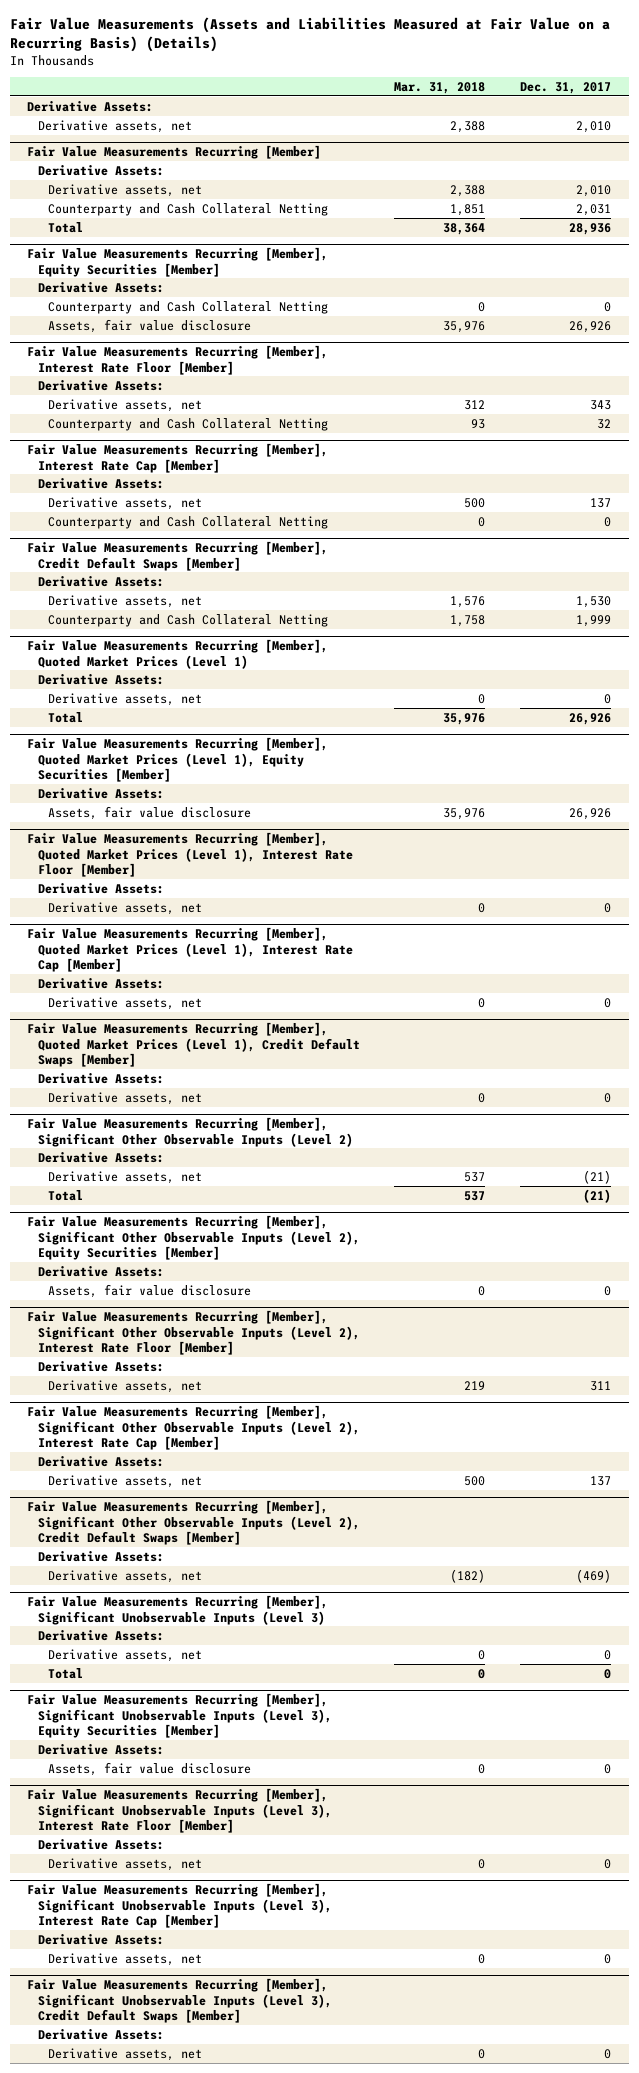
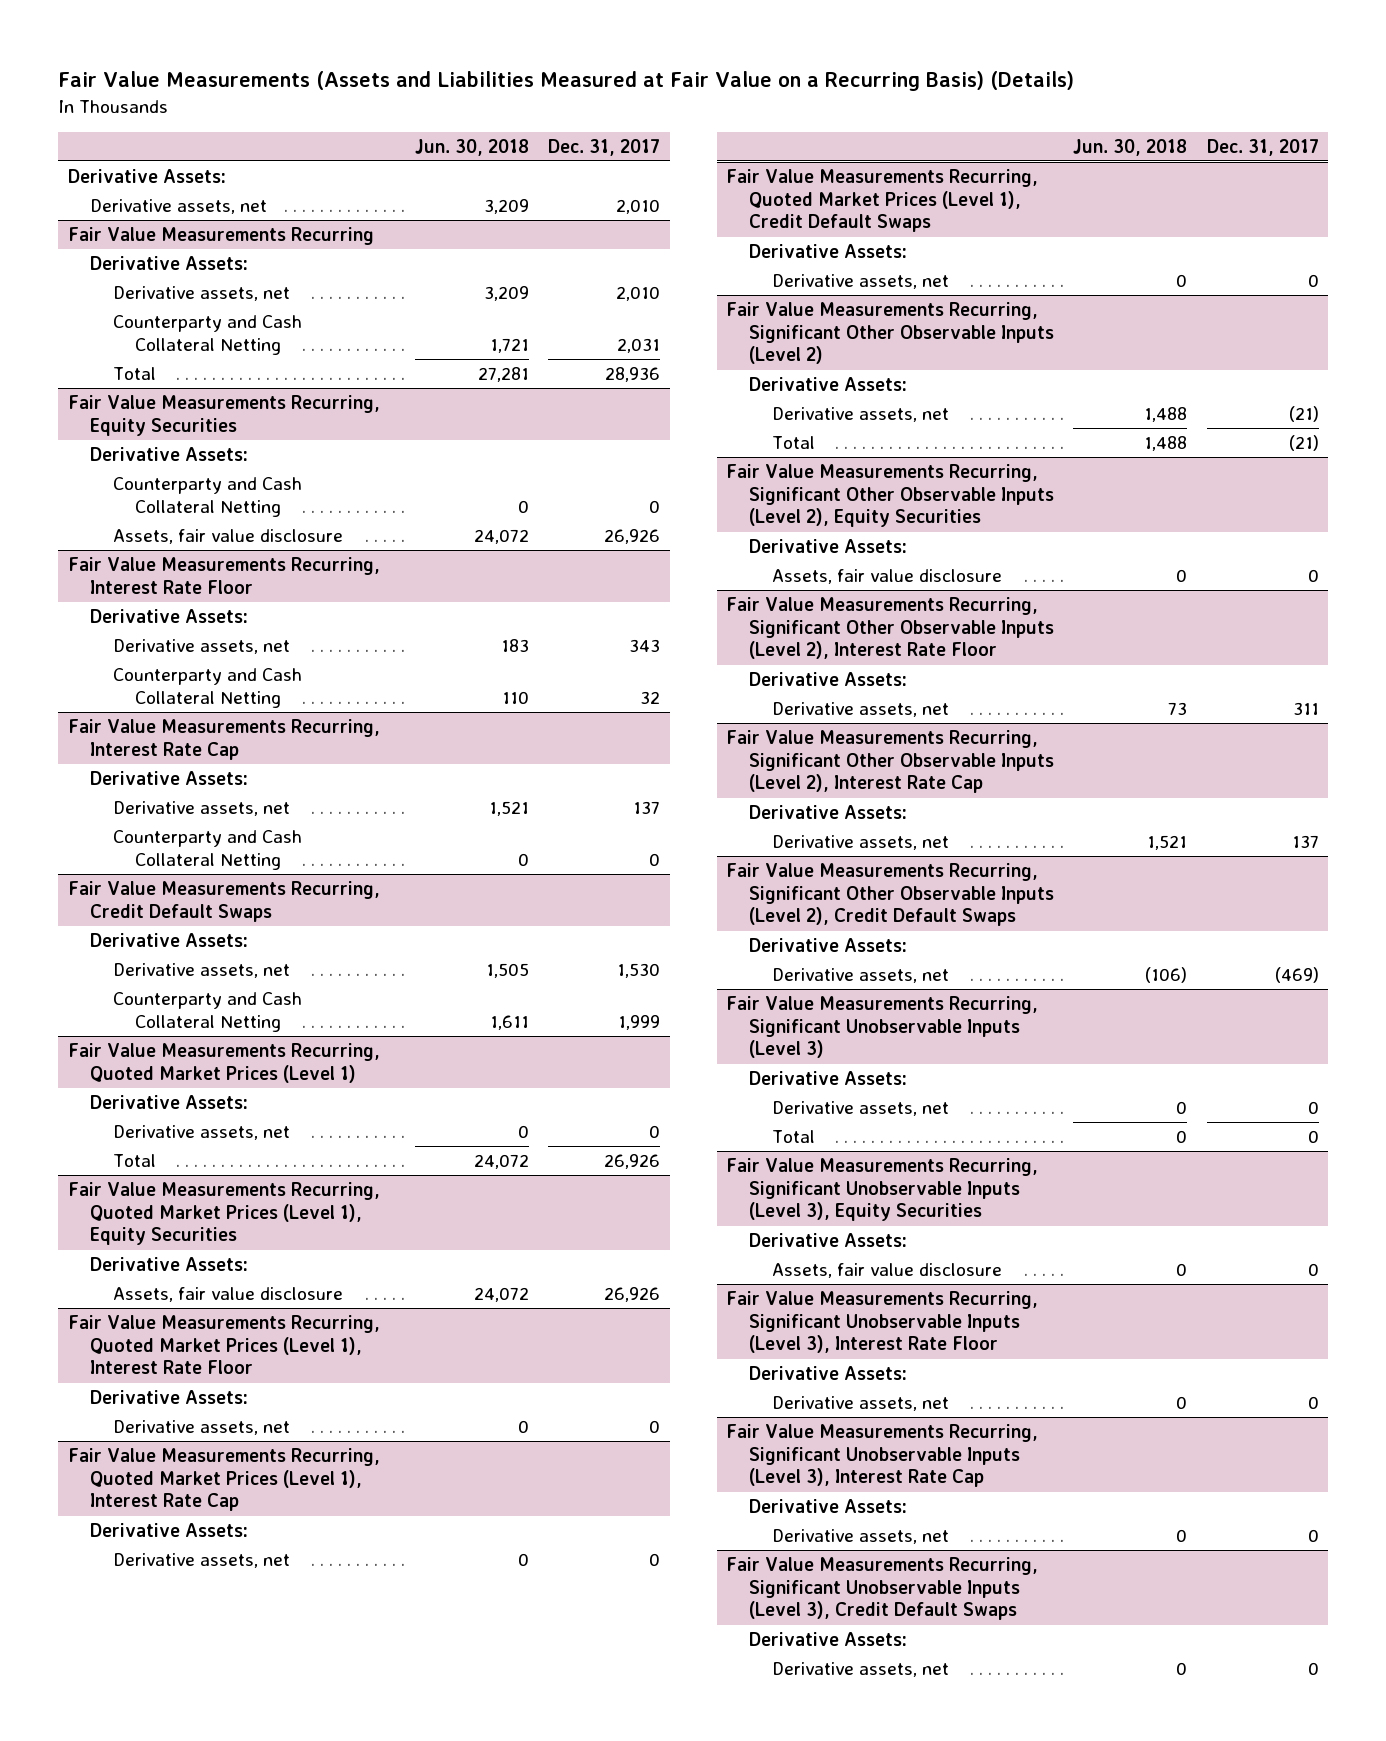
[394,81,486,94] Mar. 31, 2018 -> none
none -> [414,138,529,156] Jun. 30, 2018
[27,145,322,160] Fair Value Measurements Recurring [Member] -> [67,227,374,246] Fair Value Measurements Recurring
[27,247,329,277] Fair Value Measurements Recurring [Member], Equity Securities [Member] -> [67,395,380,436] Fair Value Measurements Recurring, Equity Securities
[27,345,329,375] Fair Value Measurements Recurring [Member], Interest Rate Floor [Member] -> [67,557,380,594] Fair Value Measurements Recurring, Interest Rate Floor
[27,443,329,473] Fair Value Measurements Recurring [Member], Interest Rate Cap [Member] -> [67,719,380,760] Fair Value Measurements Recurring, Interest Rate Cap
[27,541,329,571] Fair Value Measurements Recurring [Member], Credit Default Swaps [Member] -> [67,881,380,922] Fair Value Measurements Recurring, Credit Default Swaps
[27,639,329,669] Fair Value Measurements Recurring [Member], Quoted Market Prices (Level 1) -> [67,1043,380,1083] Fair Value Measurements Recurring, Quoted Market Prices (Level 1)
[27,737,329,782] Fair Value Measurements Recurring [Member], Quoted Market Prices (Level 1), Equity Securities [Member] -> [67,1182,380,1246] Fair Value Measurements Recurring, Quoted Market Prices (Level 1), Equity Securities
[27,832,353,877] Fair Value Measurements Recurring [Member], Quoted Market Prices (Level 1), Interest Rate Floor [Member] -> [67,1315,380,1375] Fair Value Measurements Recurring, Quoted Market Prices (Level 1), Interest Rate Floor
[27,927,353,972] Fair Value Measurements Recurring [Member], Quoted Market Prices (Level 1), Interest Rate Cap [Member] -> [67,1448,380,1512] Fair Value Measurements Recurring, Quoted Market Prices (Level 1), Interest Rate Cap
[27,1022,360,1067] Fair Value Measurements Recurring [Member], Quoted Market Prices (Level 1), Credit Default Swaps [Member] -> [726,169,1039,233] Fair Value Measurements Recurring, Quoted Market Prices (Level 1), Credit Default Swaps
[27,1117,353,1147] Fair Value Measurements Recurring [Member], Significant Other Observable Inputs (Level 2) -> [726,302,1055,365] Fair Value Measurements Recurring, Significant Other Observable Inputs (Level 2)
[27,1215,360,1260] Fair Value Measurements Recurring [Member], Significant Other Observable Inputs (Level 2), Equity Securities [Member] -> [726,464,1055,528] Fair Value Measurements Recurring, Significant Other Observable Inputs (Level 2), Equity Securities
[27,1310,360,1355] Fair Value Measurements Recurring [Member], Significant Other Observable Inputs (Level 2), Interest Rate Floor [Member] -> [726,597,1055,660] Fair Value Measurements Recurring, Significant Other Observable Inputs (Level 2), Interest Rate Floor
[27,1405,360,1450] Fair Value Measurements Recurring [Member], Significant Other Observable Inputs (Level 2), Interest Rate Cap [Member] -> [726,730,1055,794] Fair Value Measurements Recurring, Significant Other Observable Inputs (Level 2), Interest Rate Cap
[27,1500,360,1545] Fair Value Measurements Recurring [Member], Significant Other Observable Inputs (Level 2), Credit Default Swaps [Member] -> [726,863,1055,927] Fair Value Measurements Recurring, Significant Other Observable Inputs (Level 2), Credit Default Swaps
[27,1595,329,1625] Fair Value Measurements Recurring [Member], Significant Unobservable Inputs (Level 3) -> [726,996,1039,1059] Fair Value Measurements Recurring, Significant Unobservable Inputs (Level 3)
[27,1693,332,1738] Fair Value Measurements Recurring [Member], Significant Unobservable Inputs (Level 3), Equity Securities [Member] -> [726,1158,1039,1222] Fair Value Measurements Recurring, Significant Unobservable Inputs (Level 3), Equity Securities
[27,1788,332,1833] Fair Value Measurements Recurring [Member], Significant Unobservable Inputs (Level 3), Interest Rate Floor [Member] -> [726,1291,1039,1354] Fair Value Measurements Recurring, Significant Unobservable Inputs (Level 3), Interest Rate Floor
[27,1883,332,1928] Fair Value Measurements Recurring [Member], Significant Unobservable Inputs (Level 3), Interest Rate Cap [Member] -> [726,1424,1039,1488] Fair Value Measurements Recurring, Significant Unobservable Inputs (Level 3), Interest Rate Cap
[27,1978,332,2023] Fair Value Measurements Recurring [Member], Significant Unobservable Inputs (Level 3), Credit Default Swaps [Member] -> [726,1557,1039,1621] Fair Value Measurements Recurring, Significant Unobservable Inputs (Level 3), Credit Default Swaps

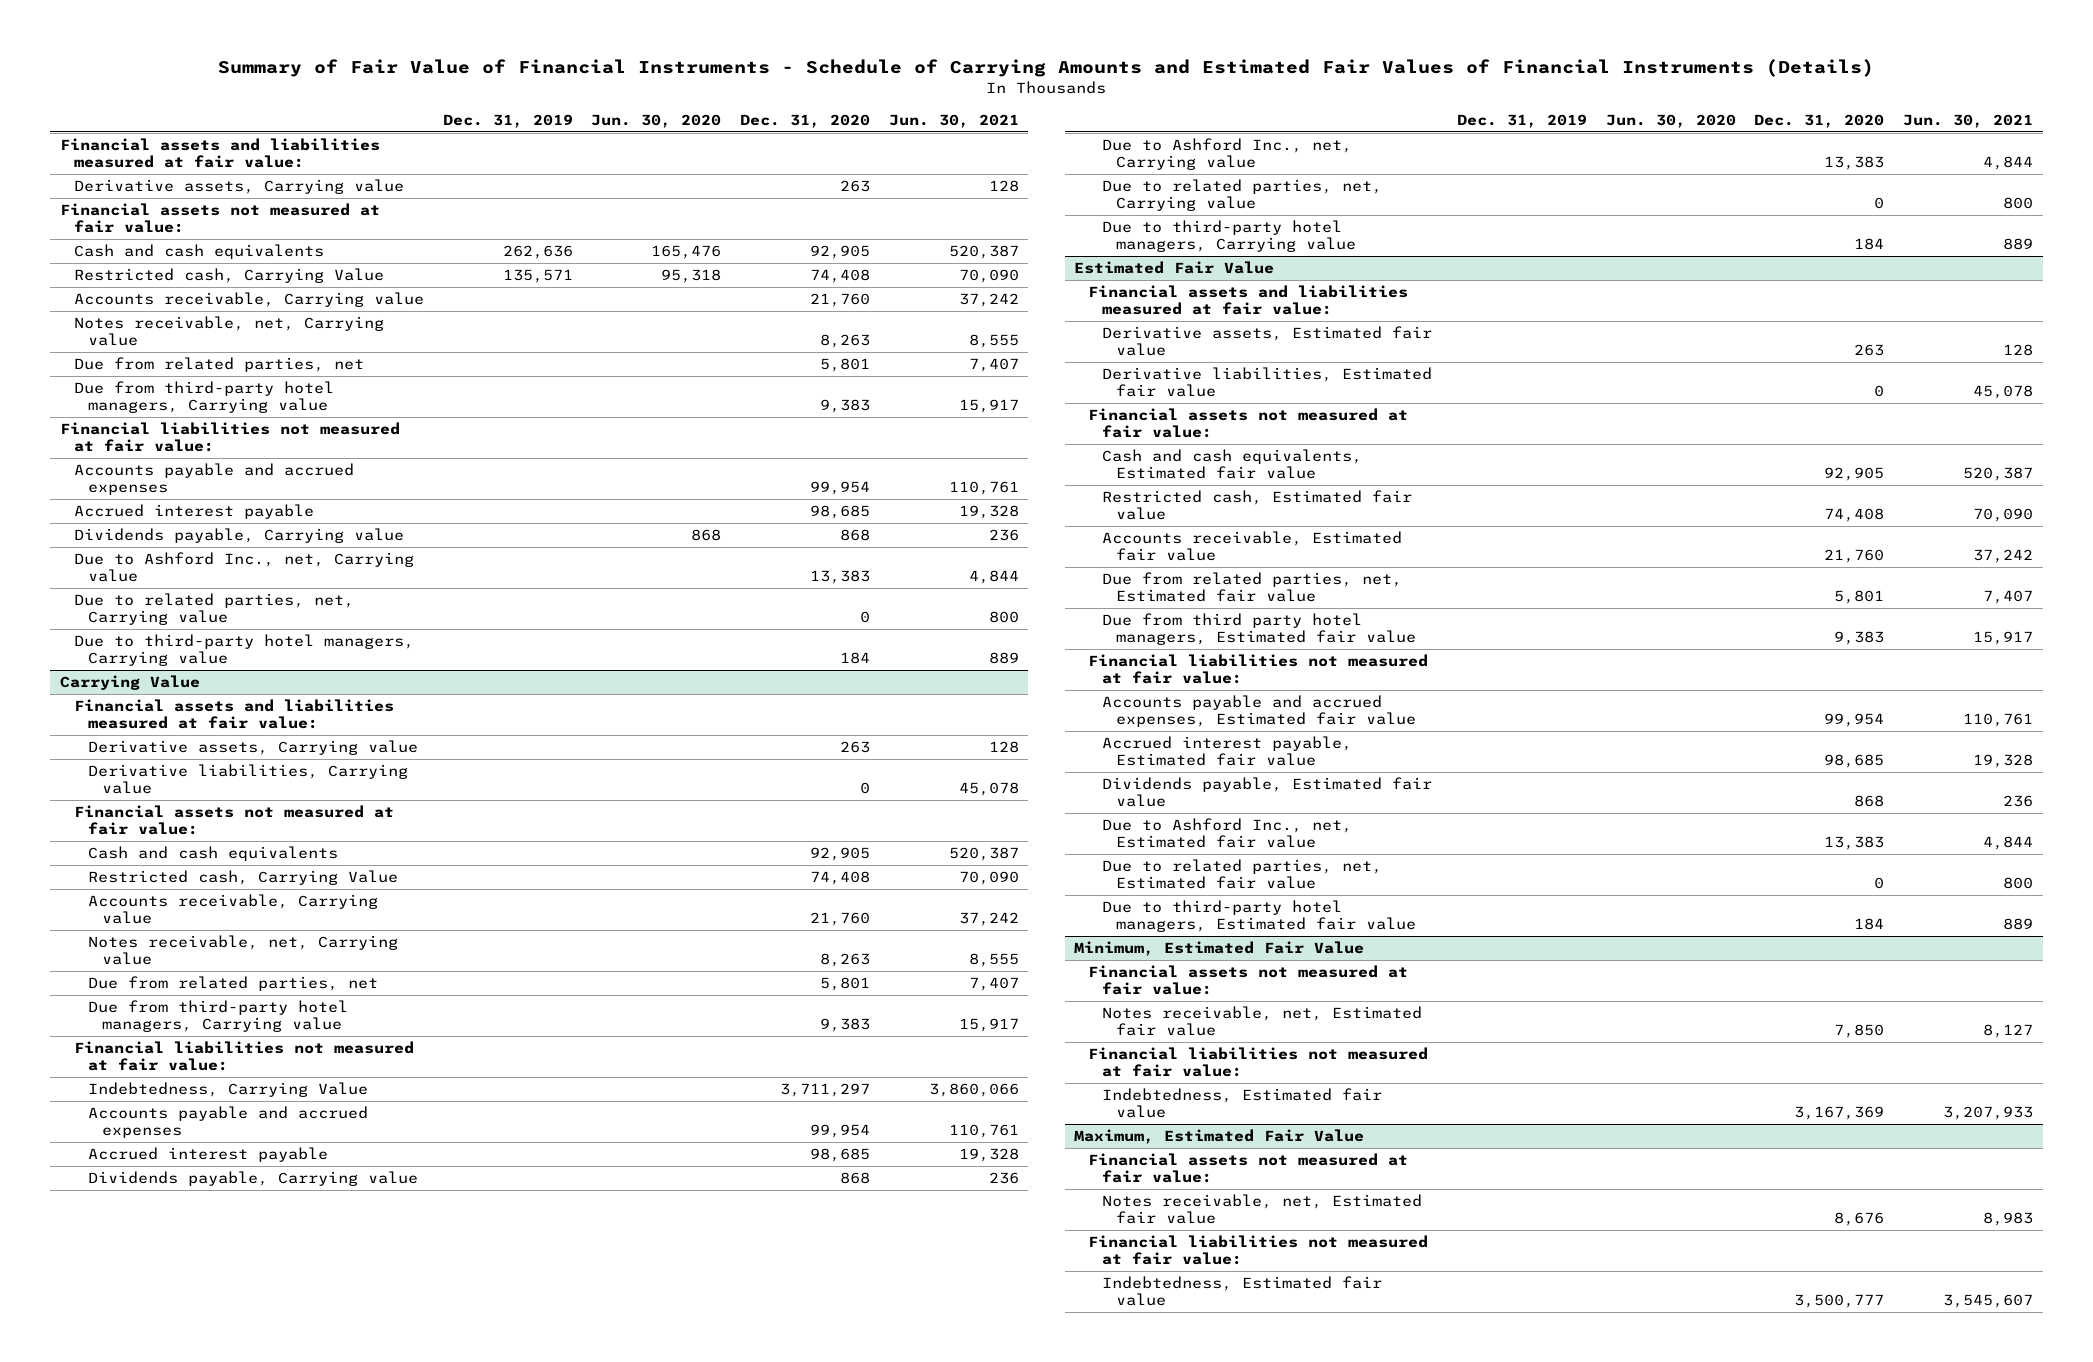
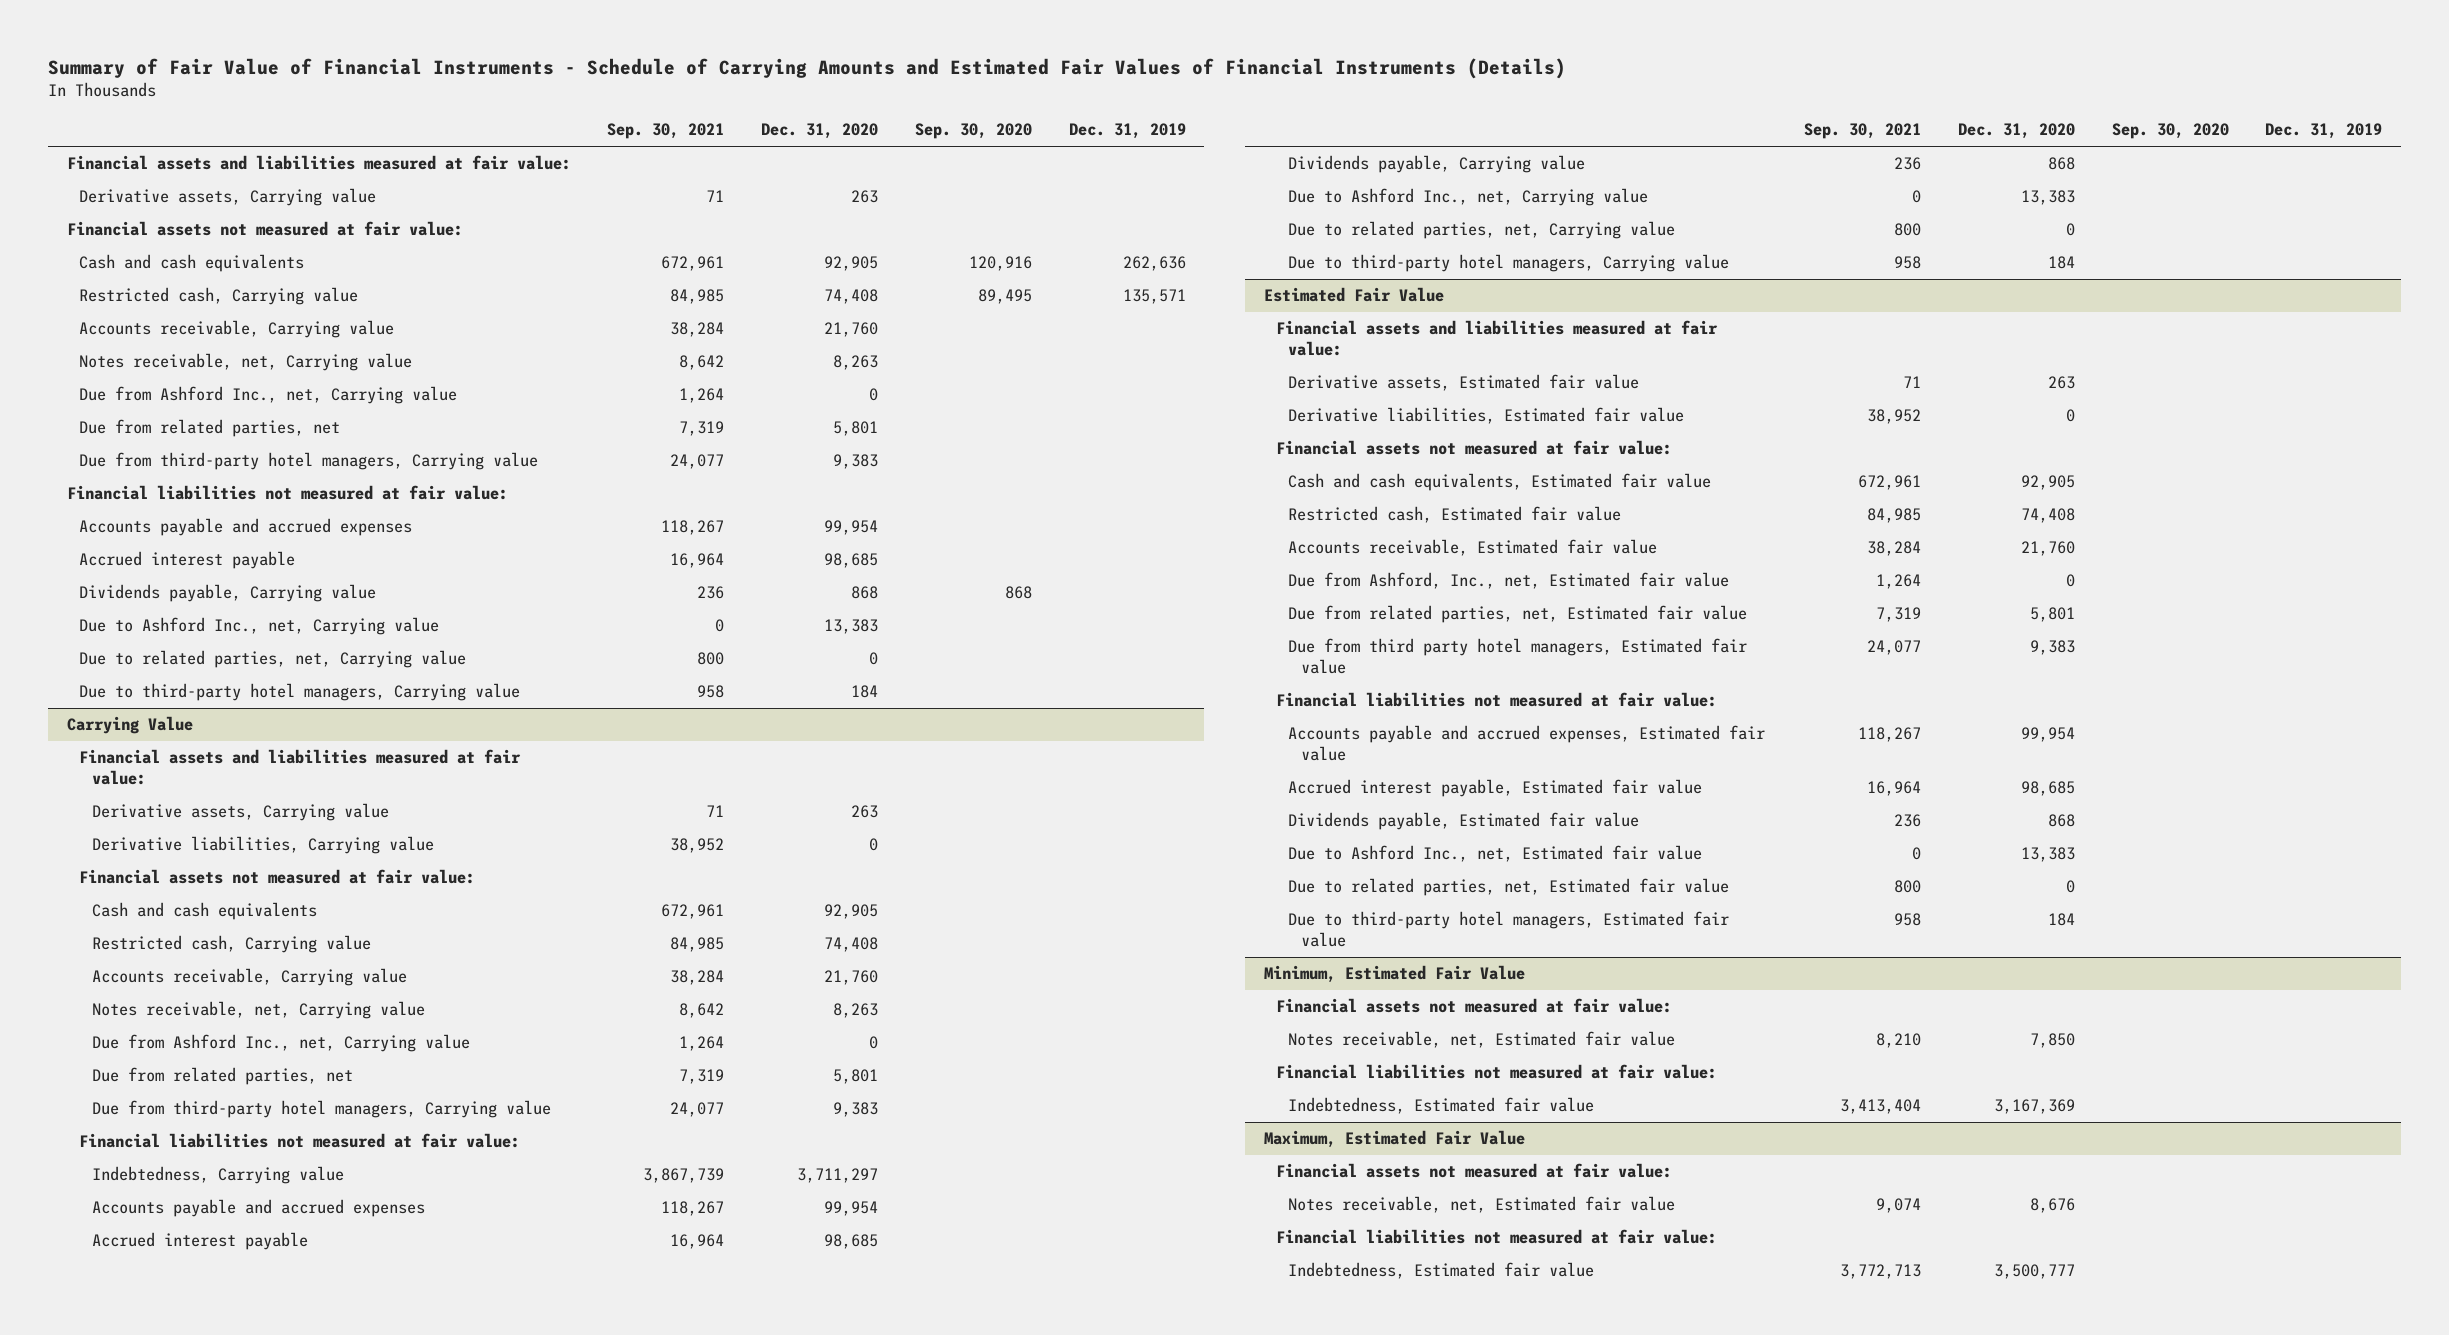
[591,113,722,128] Jun. 30, 2020 -> none
[888,113,1019,128] Jun. 30, 2021 -> none
none -> [607,123,725,140] Sep. 30, 2021
none -> [914,123,1032,140] Sep. 30, 2020
[73,268,384,284] Restricted cash, Carrying Value -> [79,287,359,306] Restricted cash, Carrying value
none -> [79,386,458,405] Due from Ashford Inc., net, Carrying value
[87,870,398,886] Restricted cash, Carrying Value -> [91,935,371,954] Restricted cash, Carrying value
none -> [91,1034,470,1053] Due from Ashford Inc., net, Carrying value
[87,1082,368,1098] Indebtedness, Carrying Value -> [91,1166,344,1185] Indebtedness, Carrying value
none -> [1288,572,1730,590] Due from Ashford, Inc., net, Estimated fair value

